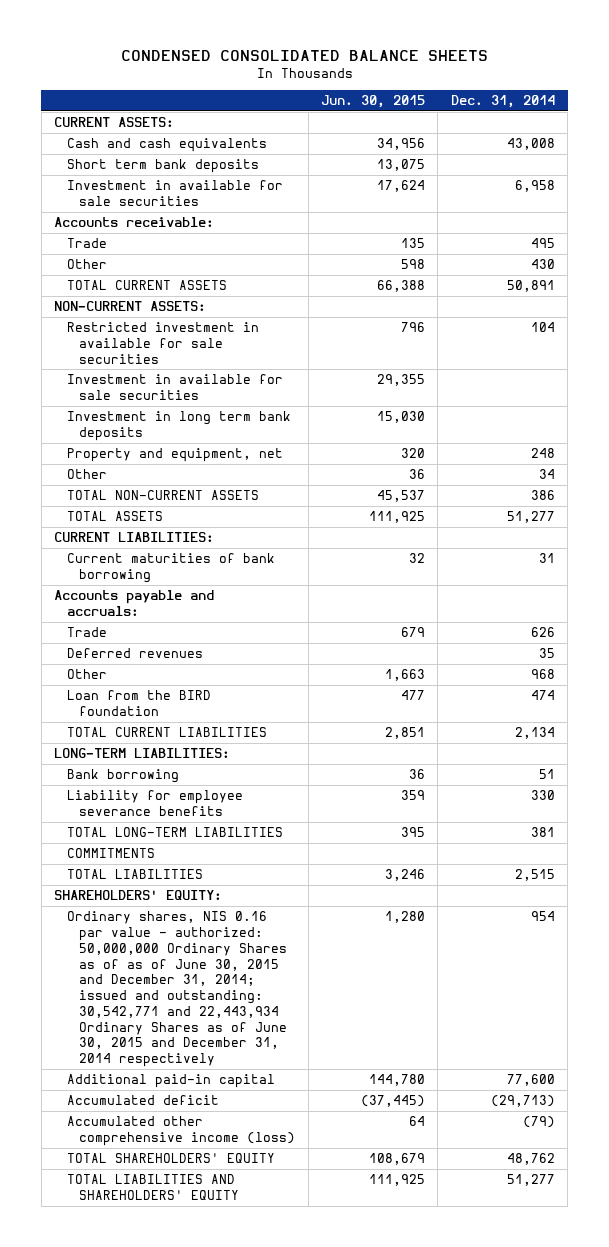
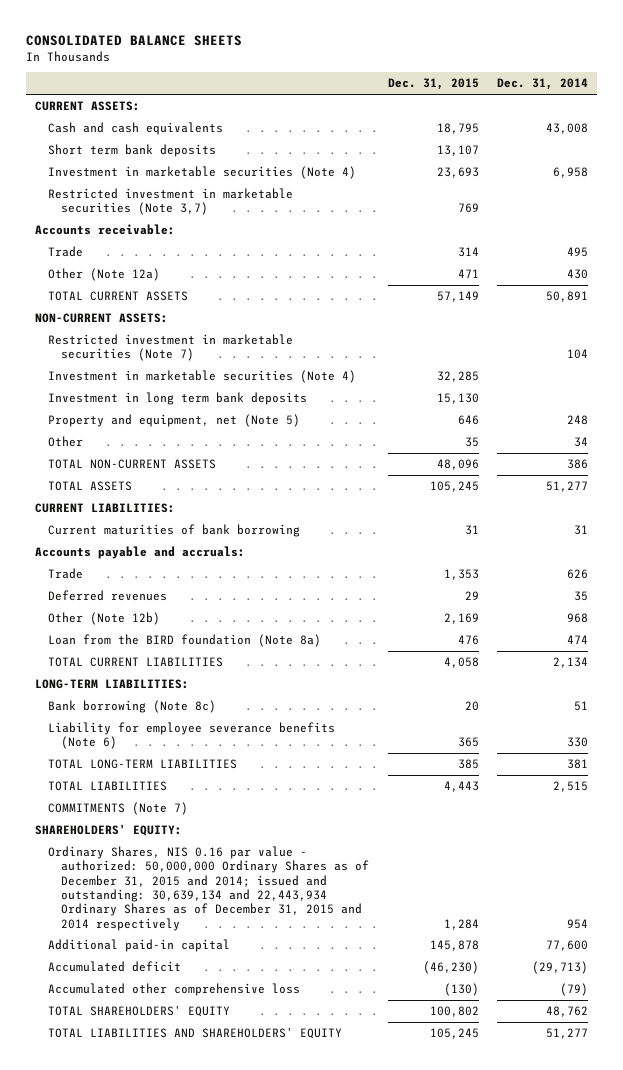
[120,49,488,61] CONDENSED CONSOLIDATED BALANCE SHEETS -> [26,34,243,46] CONSOLIDATED BALANCE SHEETS
[321,95,426,109] Jun. 30, 2015 -> none
none -> [387,78,479,91] Dec. 31, 2015
[66,180,283,206] Investment in available for sale securities -> [48,166,357,180] Investment in marketable securities (Note 4)
none -> [48,188,294,216] Restricted investment in marketable securities (Note 3,7)
[66,259,107,270] Other -> [48,268,161,282] Other (Note 12a)
[66,322,259,364] Restricted investment in available for sale securities -> none
[66,374,283,400] Investment in available for sale securities -> none
none -> [48,334,294,362] Restricted investment in marketable securities (Note 7)
none -> [48,370,357,384] Investment in marketable securities (Note 4)
[66,448,283,463] Property and equipment, net -> [48,414,301,428] Property and equipment, net (Note 5)
[66,669,107,680] Other -> [48,612,161,626] Other (Note 12b)
[66,690,211,716] Loan from the BIRD foundation -> [48,634,322,648] Loan from the BIRD foundation (Note 8a)
[66,769,179,784] Bank borrowing -> [48,700,217,714] Bank borrowing (Note 8c)
[66,790,243,816] Liability for employee severance benefits -> [48,722,336,750] Liability for employee severance benefits (Note 6)
[66,848,155,859] COMMITMENTS -> none
none -> [48,802,189,816] COMMITMENTS (Note 7)
[66,911,288,1068] Ordinary shares, NIS 0.16 par value - authorized: 50,000,000 Ordinary Shares as of as of June 30, 2015 and December 31, 2014; issued and outstanding: 30,542,771 and 22,443,934 Ordinary Shares as of June 30, 2015 and December 31, 2014 respectively -> [48,846,370,931] Ordinary Shares, NIS 0.16 par value - authorized: 50,000,000 Ordinary Shares as of December 31, 2015 and 2014; issued and outstanding: 30,639,134 and 22,443,934 Ordinary Shares as of December 31, 2015 and 2014 respectively
[66,1116,296,1146] Accumulated other comprehensive income (loss) -> [48,983,301,997] Accumulated other comprehensive loss

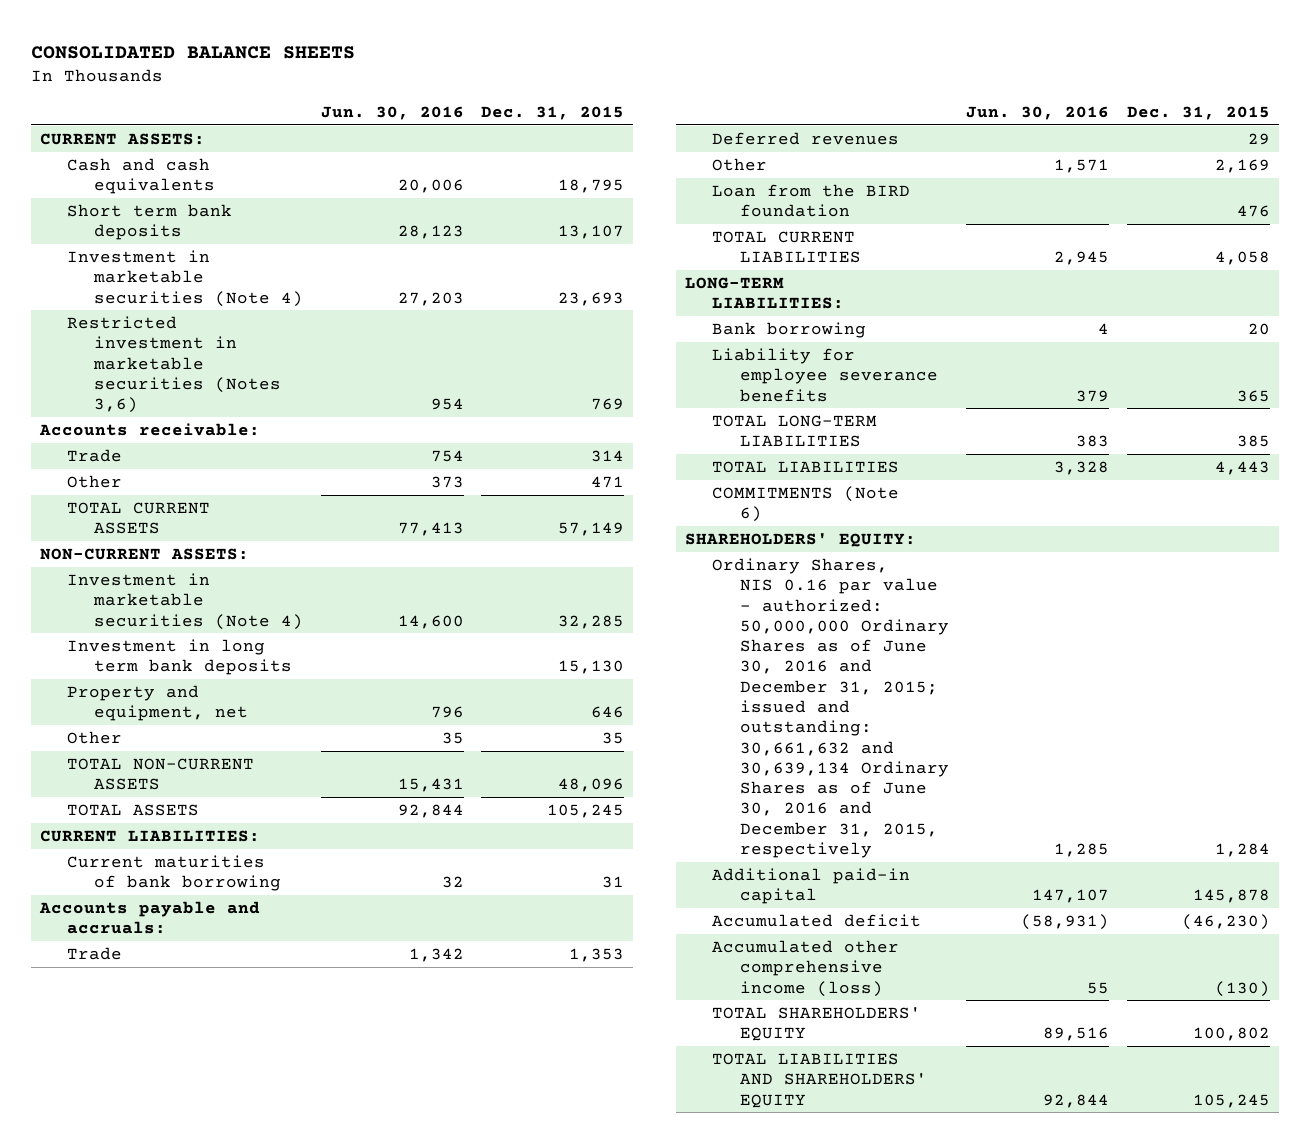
[496,78,588,91] Dec. 31, 2014 -> none
none -> [320,105,464,120] Jun. 30, 2016
[48,188,294,216] Restricted investment in marketable securities (Note 3,7) -> [66,315,281,414] Restricted investment in marketable securities (Notes 3,6)
[48,268,161,282] Other (Note 12a) -> [66,474,122,488] Other
[48,334,294,362] Restricted investment in marketable securities (Note 7) -> none
[48,414,301,428] Property and equipment, net (Note 5) -> [66,684,248,722] Property and equipment, net
[48,612,161,626] Other (Note 12b) -> [712,157,768,171] Other
[48,634,322,648] Loan from the BIRD foundation (Note 8a) -> [712,183,911,218] Loan from the BIRD foundation
[48,700,217,714] Bank borrowing (Note 8c) -> [712,321,867,338] Bank borrowing
[48,722,336,750] Liability for employee severance benefits (Note 6) -> [712,347,938,402] Liability for employee severance benefits
[48,802,189,816] COMMITMENTS (Note 7) -> [712,485,900,523] COMMITMENTS (Note 6)
[48,846,370,931] Ordinary Shares, NIS 0.16 par value - authorized: 50,000,000 Ordinary Shares as of December 31, 2015 and 2014; issued and outstanding: 30,639,134 and 22,443,934 Ordinary Shares as of December 31, 2015 and 2014 respectively -> [712,557,949,858] Ordinary Shares, NIS 0.16 par value - authorized: 50,000,000 Ordinary Shares as of June 30, 2016 and December 31, 2015; issued and outstanding: 30,661,632 and 30,639,134 Ordinary Shares as of June 30, 2016 and December 31, 2015, respectively
[48,983,301,997] Accumulated other comprehensive loss -> [712,939,900,997] Accumulated other comprehensive income (loss)

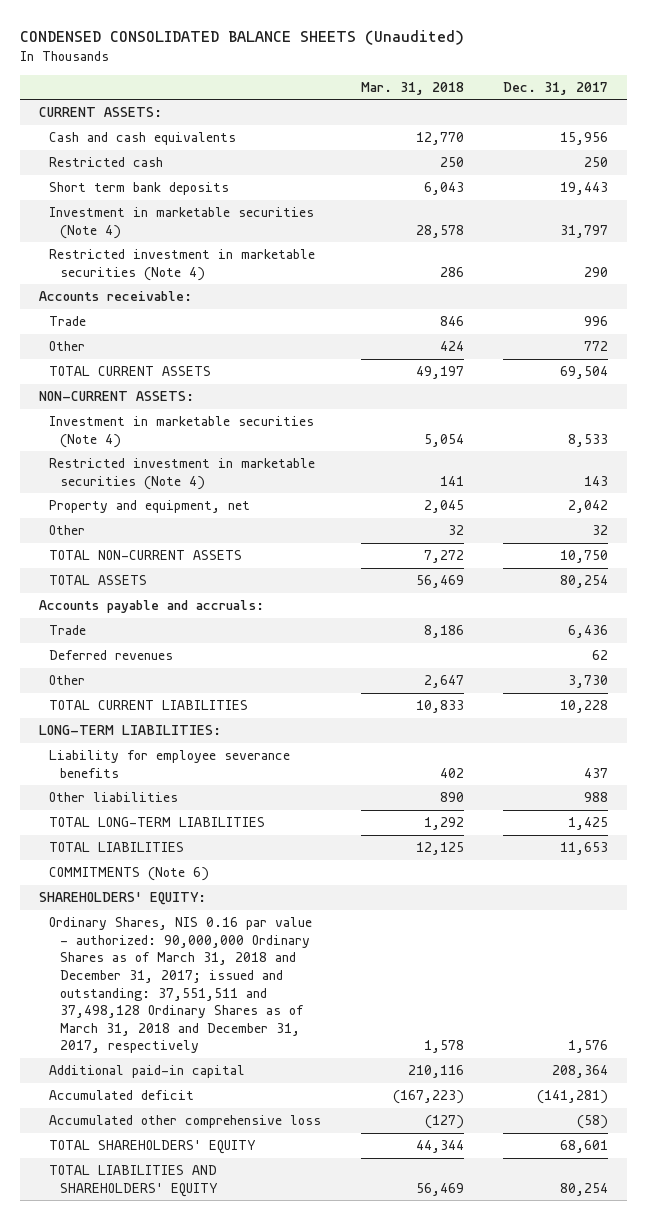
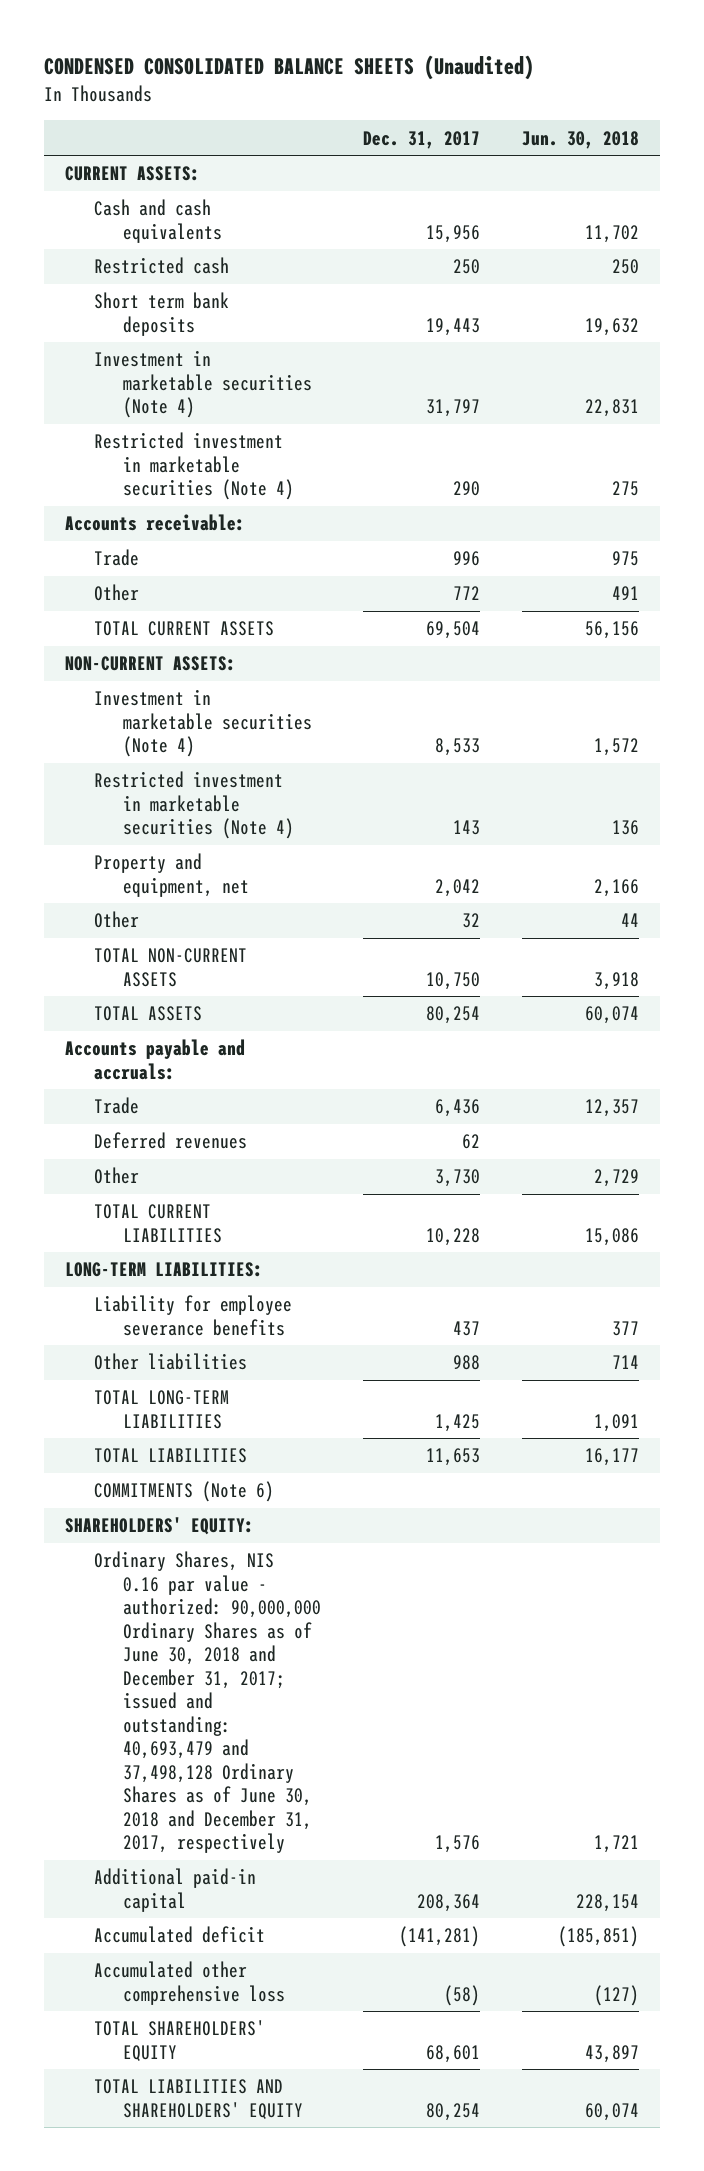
[360,81,464,95] Mar. 31, 2018 -> none
none -> [521,130,639,149] Jun. 30, 2018
[49,917,313,1054] Ordinary Shares, NIS 0.16 par value - authorized: 90,000,000 Ordinary Shares as of March 31, 2018 and December 31, 2017; issued and outstanding: 37,551,511 and 37,498,128 Ordinary Shares as of March 31, 2018 and December 31, 2017, respectively -> [93,1551,321,1854] Ordinary Shares, NIS 0.16 par value - authorized: 90,000,000 Ordinary Shares as of June 30, 2018 and December 31, 2017; issued and outstanding: 40,693,479 and 37,498,128 Ordinary Shares as of June 30, 2018 and December 31, 2017, respectively

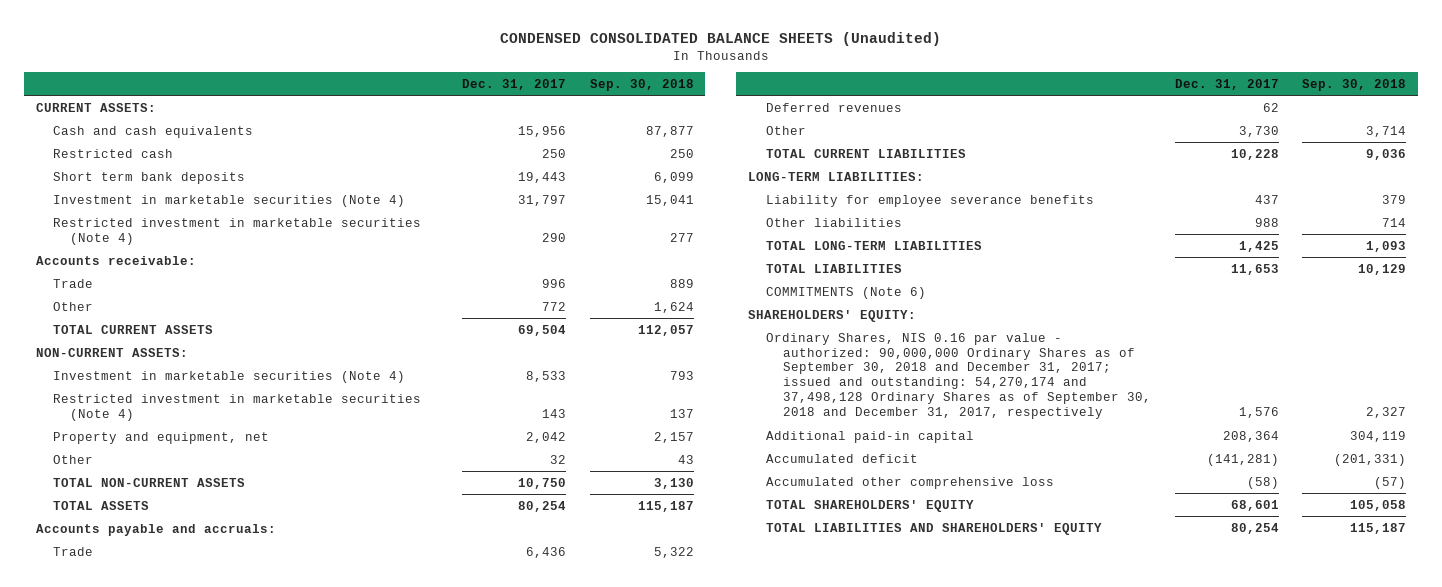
[521,130,639,149] Jun. 30, 2018 -> none
none -> [589,78,694,91] Sep. 30, 2018
[93,1551,321,1854] Ordinary Shares, NIS 0.16 par value - authorized: 90,000,000 Ordinary Shares as of June 30, 2018 and December 31, 2017; issued and outstanding: 40,693,479 and 37,498,128 Ordinary Shares as of June 30, 2018 and December 31, 2017, respectively -> [765,332,1151,420] Ordinary Shares, NIS 0.16 par value - authorized: 90,000,000 Ordinary Shares as of September 30, 2018 and December 31, 2017; issued and outstanding: 54,270,174 and 37,498,128 Ordinary Shares as of September 30, 2018 and December 31, 2017, respectively

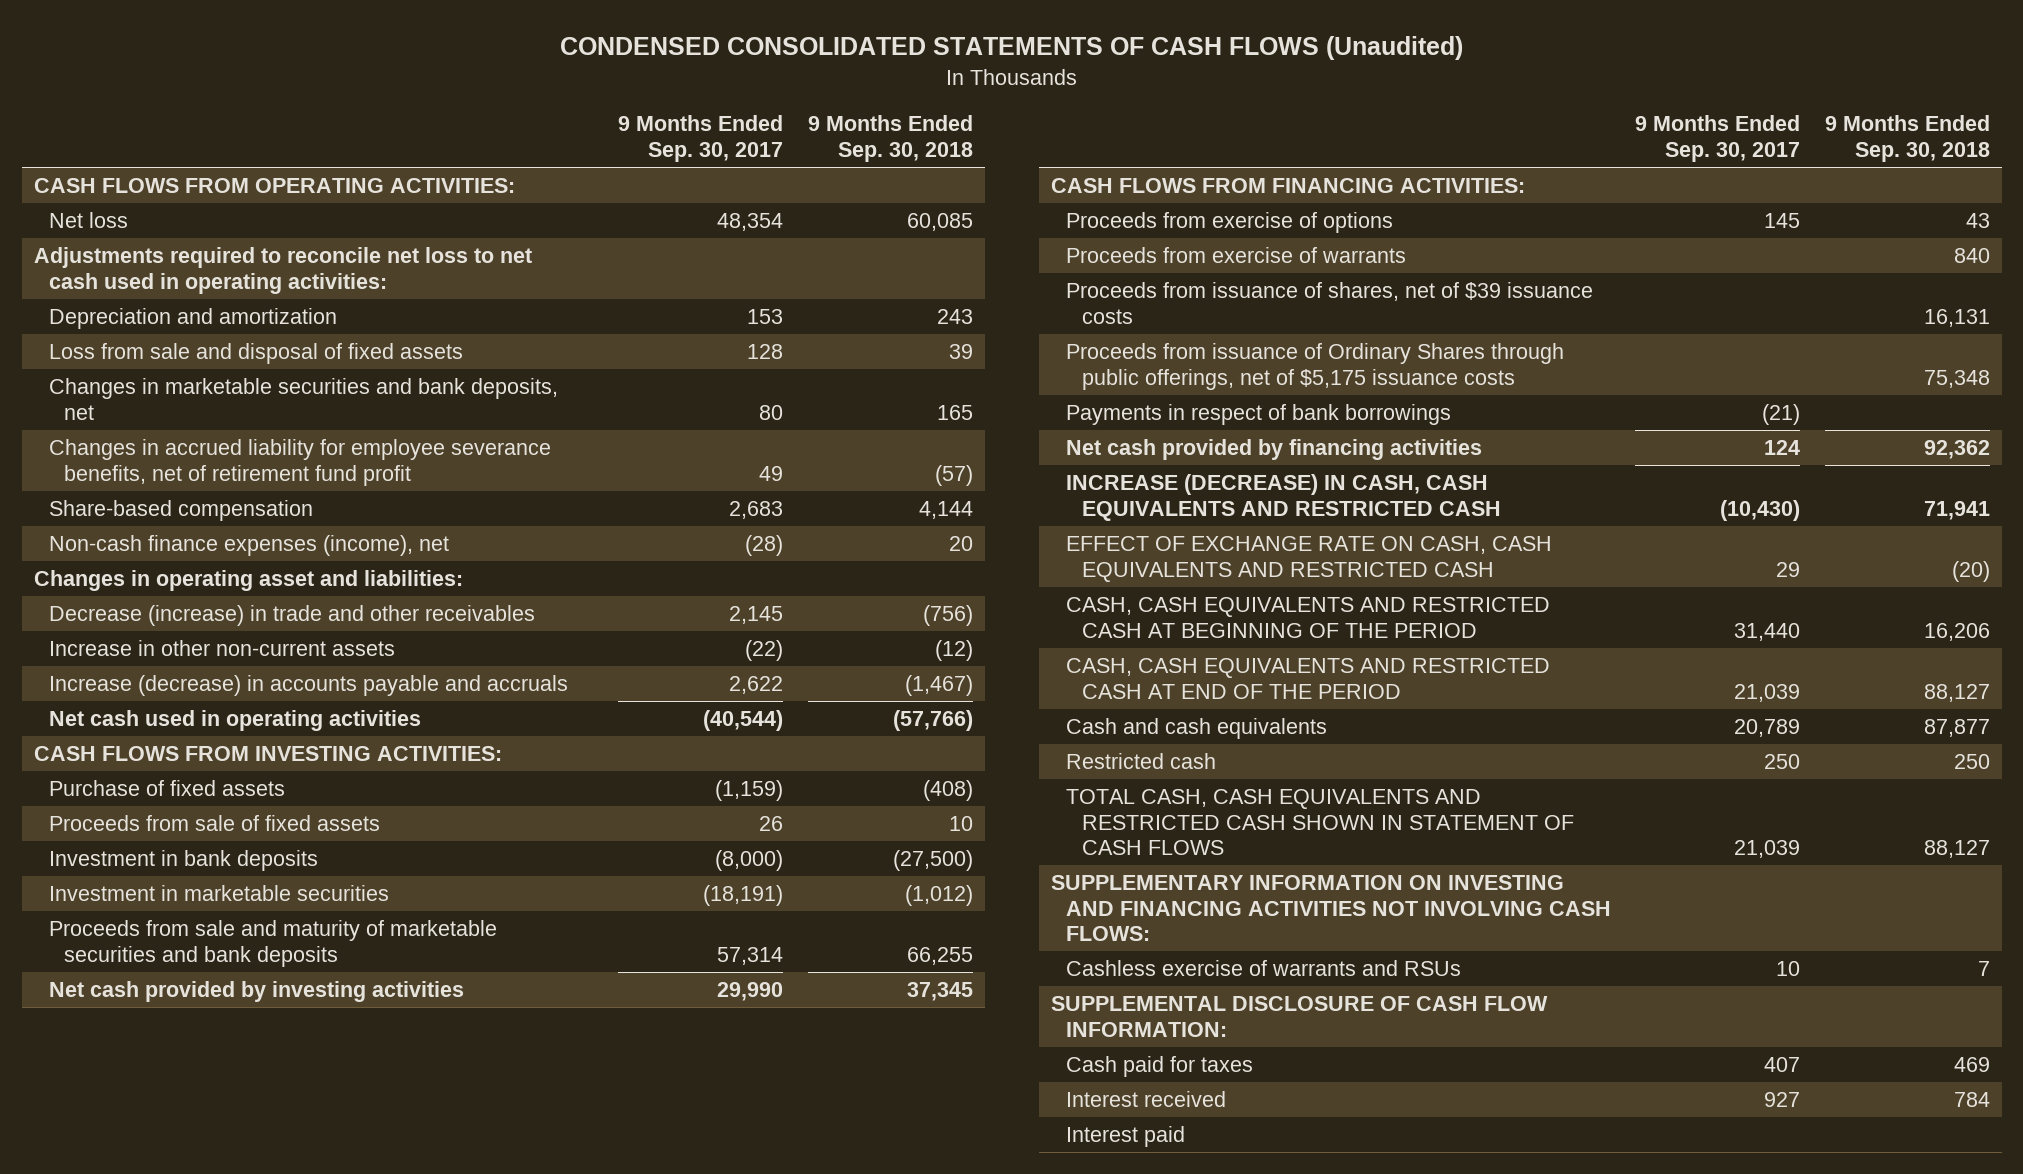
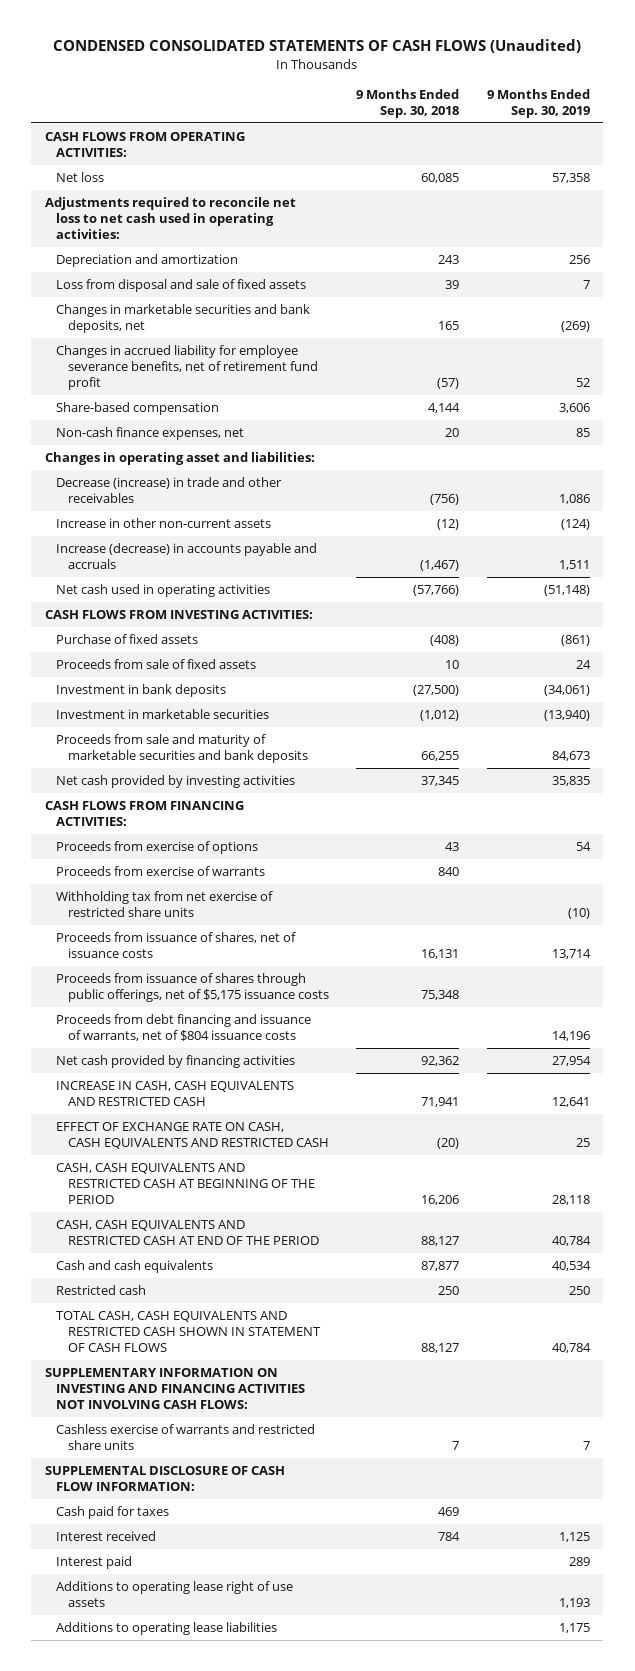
[618,115,784,162] 9 Months Ended Sep. 30, 2017 -> none
none -> [486,88,590,118] 9 Months Ended Sep. 30, 2019
[49,343,464,365] Loss from sale and disposal of fixed assets -> [56,279,307,293] Loss from disposal and sale of fixed assets
[49,535,450,557] Non-cash finance expenses (income), net -> [56,427,245,441] Non-cash finance expenses, net
[1066,404,1452,426] Payments in respect of bank borrowings -> none
none -> [56,891,274,917] Withholding tax from net exercise of restricted share units
[1066,282,1594,324] Proceeds from issuance of shares, net of $39 issuance costs -> [56,932,297,958] Proceeds from issuance of shares, net of issuance costs
[1066,343,1565,390] Proceeds from issuance of Ordinary Shares through public offerings, net of $5,175 issuance costs -> [56,973,329,1002] Proceeds from issuance of shares through public offerings, net of $5,175 issuance costs
none -> [56,1014,312,1041] Proceeds from debt financing and issuance of warrants, net of $804 issuance costs
[1066,474,1501,521] INCREASE (DECREASE) IN CASH, CASH EQUIVALENTS AND RESTRICTED CASH -> [56,1081,295,1106] INCREASE IN CASH, CASH EQUIVALENTS AND RESTRICTED CASH
[1066,960,1462,977] Cashless exercise of warrants and RSUs -> [56,1424,316,1450] Cashless exercise of warrants and restricted share units
none -> [56,1581,294,1607] Additions to operating lease right of use assets
none -> [56,1622,278,1636] Additions to operating lease liabilities

